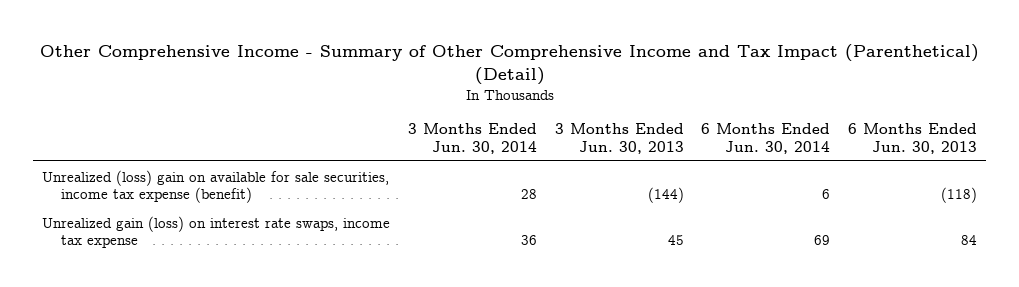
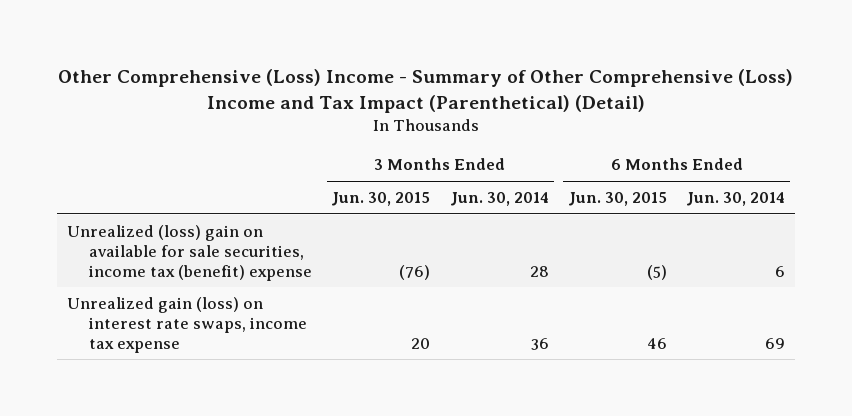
[39,43,979,85] Other Comprehensive Income - Summary of Other Comprehensive Income and Tax Impact (Parenthetical) (Detail) -> [58,69,794,113] Other Comprehensive (Loss) Income - Summary of Other Comprehensive (Loss) Income and Tax Impact (Parenthetical) (Detail)
[554,123,684,154] 3 Months Ended Jun. 30, 2013 -> none
[847,123,977,154] 6 Months Ended Jun. 30, 2013 -> none
none -> [331,192,431,207] Jun. 30, 2015
none -> [567,192,667,207] Jun. 30, 2015
[42,169,390,203] Unrealized (loss) gain on available for sale securities, income tax expense (benefit) -> [66,225,313,281] Unrealized (loss) gain on available for sale securities, income tax (benefit) expense

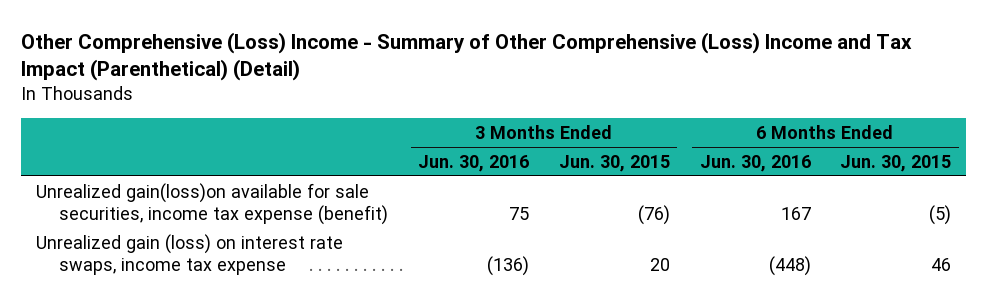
[449,192,549,207] Jun. 30, 2014 -> none
[686,192,786,207] Jun. 30, 2014 -> none
none -> [417,154,529,172] Jun. 30, 2016
none -> [699,154,811,172] Jun. 30, 2016
[66,225,313,281] Unrealized (loss) gain on available for sale securities, income tax (benefit) expense -> [35,182,389,226] Unrealized gain(loss)on available for sale securities, income tax expense (benefit)

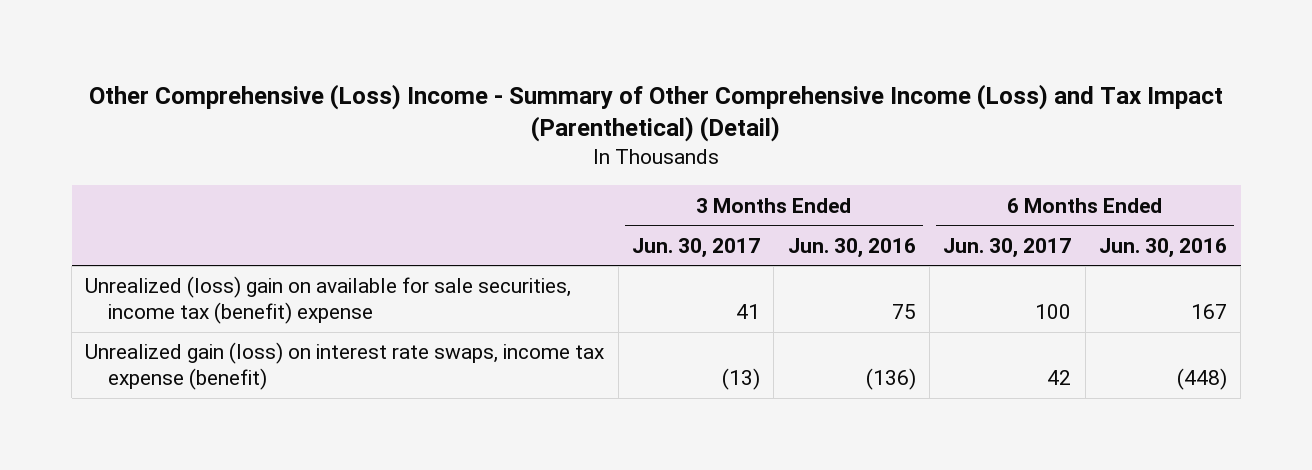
[20,31,912,82] Other Comprehensive (Loss) Income - Summary of Other Comprehensive (Loss) Income and Tax Impact (Parenthetical) (Detail) -> [89,83,1224,143] Other Comprehensive (Loss) Income - Summary of Other Comprehensive Income (Loss) and Tax Impact (Parenthetical) (Detail)
[558,154,670,172] Jun. 30, 2015 -> none
[840,154,952,172] Jun. 30, 2015 -> none
none -> [632,237,761,258] Jun. 30, 2017
none -> [943,237,1072,258] Jun. 30, 2017
[35,182,389,226] Unrealized gain(loss)on available for sale securities, income tax expense (benefit) -> [85,276,572,325] Unrealized (loss) gain on available for sale securities, income tax (benefit) expense
[35,233,343,276] Unrealized gain (loss) on interest rate swaps, income tax expense -> [85,342,605,391] Unrealized gain (loss) on interest rate swaps, income tax expense (benefit)

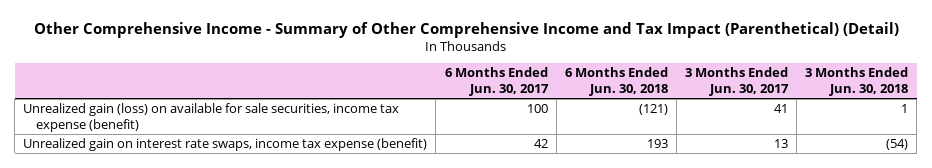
[89,83,1224,143] Other Comprehensive (Loss) Income - Summary of Other Comprehensive Income (Loss) and Tax Impact (Parenthetical) (Detail) -> [33,22,899,39] Other Comprehensive Income - Summary of Other Comprehensive Income and Tax Impact (Parenthetical) (Detail)
[787,237,916,258] Jun. 30, 2016 -> none
[1098,237,1227,258] Jun. 30, 2016 -> none
none -> [564,67,668,97] 6 Months Ended Jun. 30, 2018
none -> [805,67,909,97] 3 Months Ended Jun. 30, 2018
[85,276,572,325] Unrealized (loss) gain on available for sale securities, income tax (benefit) expense -> [23,103,400,132] Unrealized gain (loss) on available for sale securities, income tax expense (benefit)
[85,342,605,391] Unrealized gain (loss) on interest rate swaps, income tax expense (benefit) -> [23,138,428,152] Unrealized gain on interest rate swaps, income tax expense (benefit)
[722,368,761,391] (13) -> [774,139,789,149] 13

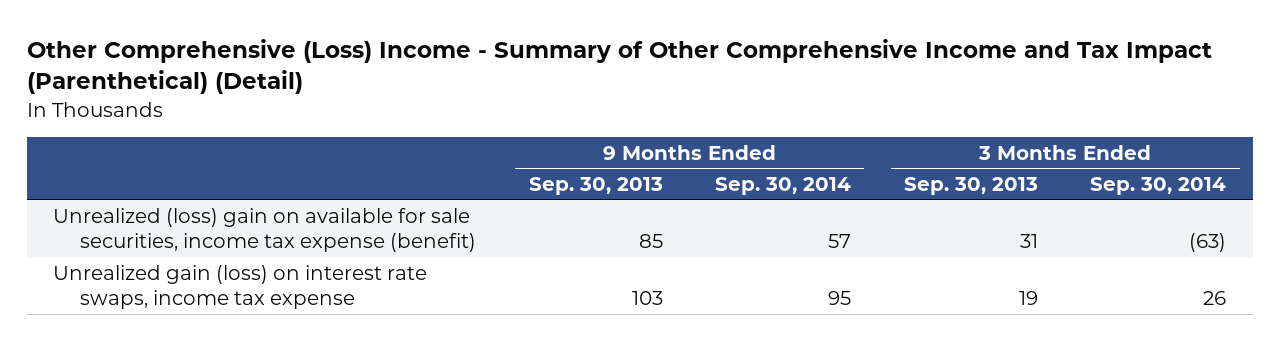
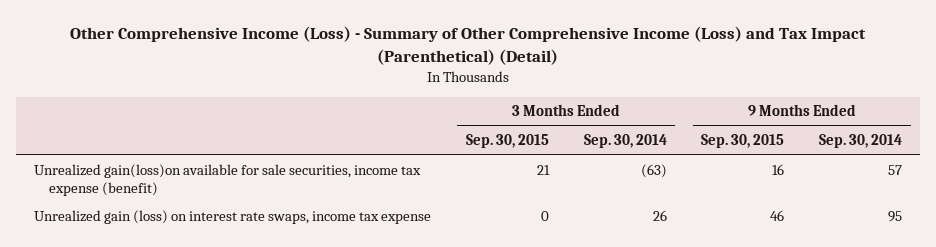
[26,39,1212,95] Other Comprehensive (Loss) Income - Summary of Other Comprehensive Income and Tax Impact (Parenthetical) (Detail) -> [70,26,867,66] Other Comprehensive Income (Loss) - Summary of Other Comprehensive Income (Loss) and Tax Impact (Parenthetical) (Detail)
[528,176,663,195] Sep. 30, 2013 -> none
[903,176,1038,195] Sep. 30, 2013 -> none
none -> [465,134,549,149] Sep. 30, 2015
none -> [701,134,785,149] Sep. 30, 2015
[53,207,476,253] Unrealized (loss) gain on available for sale securities, income tax expense (benefit) -> [33,164,421,196] Unrealized gain(loss)on available for sale securities, income tax expense (benefit)

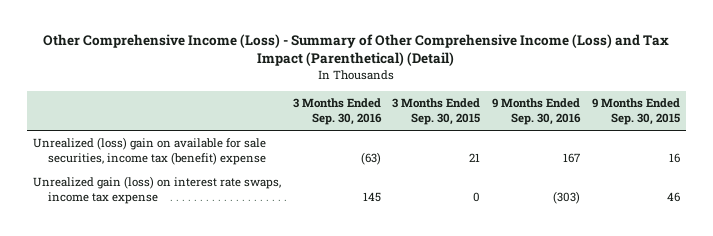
[583,134,667,149] Sep. 30, 2014 -> none
[819,134,903,149] Sep. 30, 2014 -> none
none -> [292,98,382,126] 3 Months Ended Sep. 30, 2016
none -> [492,98,582,126] 9 Months Ended Sep. 30, 2016
[33,164,421,196] Unrealized gain(loss)on available for sale securities, income tax expense (benefit) -> [32,137,266,166] Unrealized (loss) gain on available for sale securities, income tax (benefit) expense

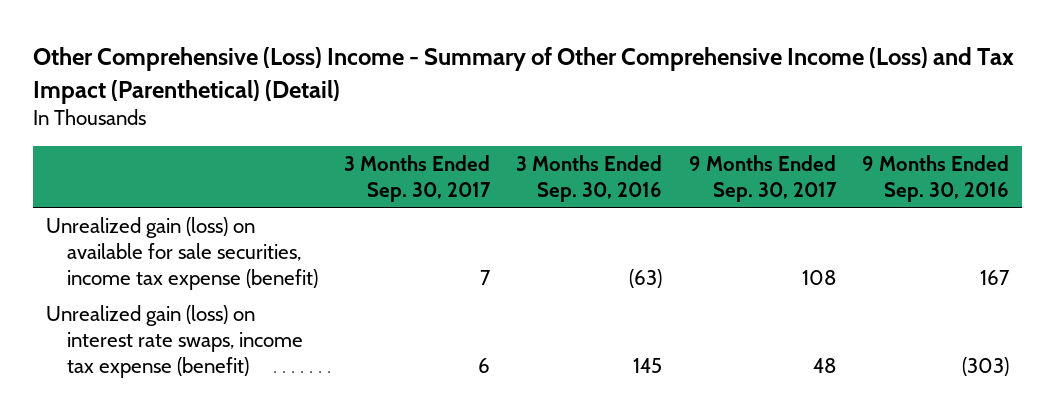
[43,34,670,67] Other Comprehensive Income (Loss) - Summary of Other Comprehensive Income (Loss) and Tax Impact (Parenthetical) (Detail) -> [33,47,1015,104] Other Comprehensive (Loss) Income - Summary of Other Comprehensive Income (Loss) and Tax Impact (Parenthetical) (Detail)
[392,98,481,126] 3 Months Ended Sep. 30, 2015 -> none
[591,98,680,126] 9 Months Ended Sep. 30, 2015 -> none
none -> [344,154,492,203] 3 Months Ended Sep. 30, 2017
none -> [688,154,837,203] 9 Months Ended Sep. 30, 2017
[32,137,266,166] Unrealized (loss) gain on available for sale securities, income tax (benefit) expense -> [46,216,318,291] Unrealized gain (loss) on available for sale securities, income tax expense (benefit)
[32,176,281,205] Unrealized gain (loss) on interest rate swaps, income tax expense -> [46,304,303,379] Unrealized gain (loss) on interest rate swaps, income tax expense (benefit)

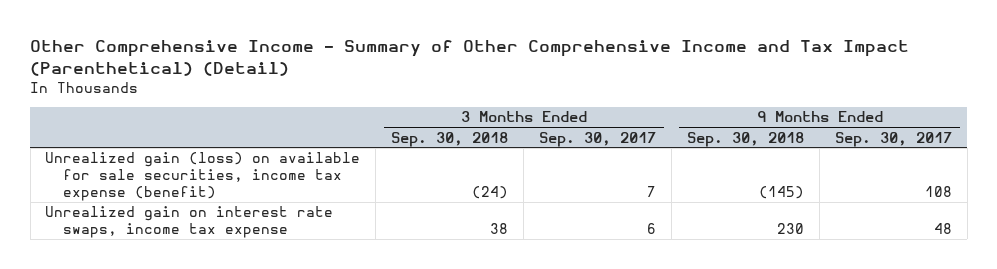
[33,47,1015,104] Other Comprehensive (Loss) Income - Summary of Other Comprehensive Income (Loss) and Tax Impact (Parenthetical) (Detail) -> [30,39,910,76] Other Comprehensive Income - Summary of Other Comprehensive Income and Tax Impact (Parenthetical) (Detail)
[516,154,663,203] 3 Months Ended Sep. 30, 2016 -> none
[861,154,1009,203] 9 Months Ended Sep. 30, 2016 -> none
none -> [391,131,509,147] Sep. 30, 2018
none -> [687,131,805,147] Sep. 30, 2018
[46,304,303,379] Unrealized gain (loss) on interest rate swaps, income tax expense (benefit) -> [45,206,334,239] Unrealized gain on interest rate swaps, income tax expense

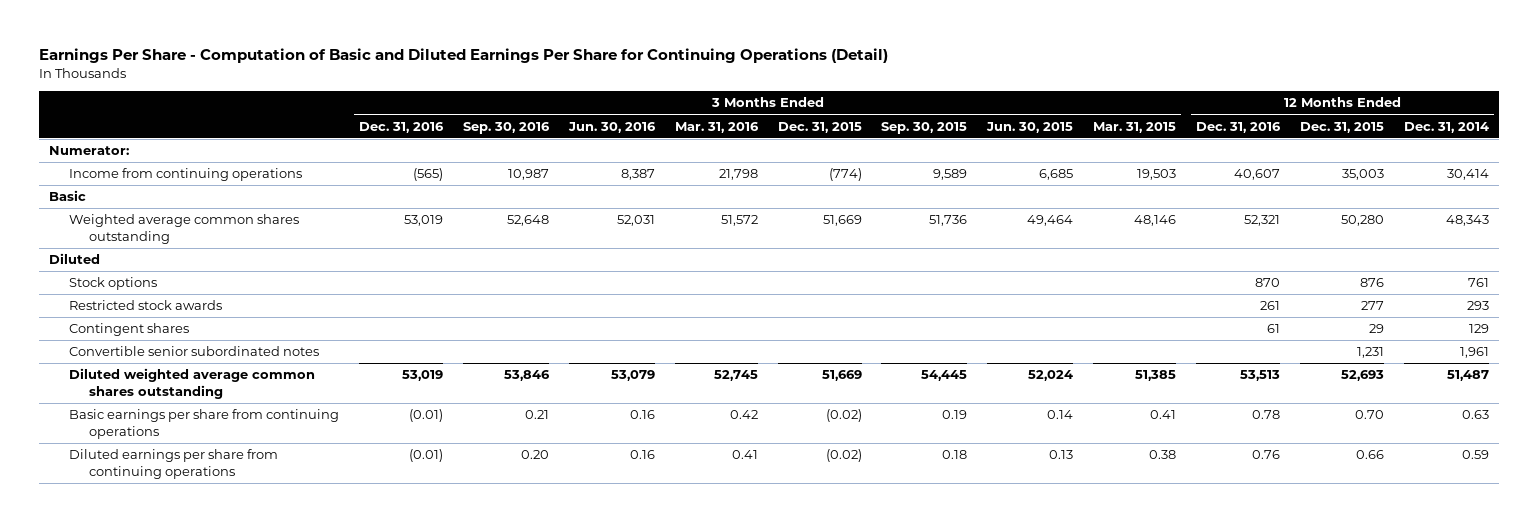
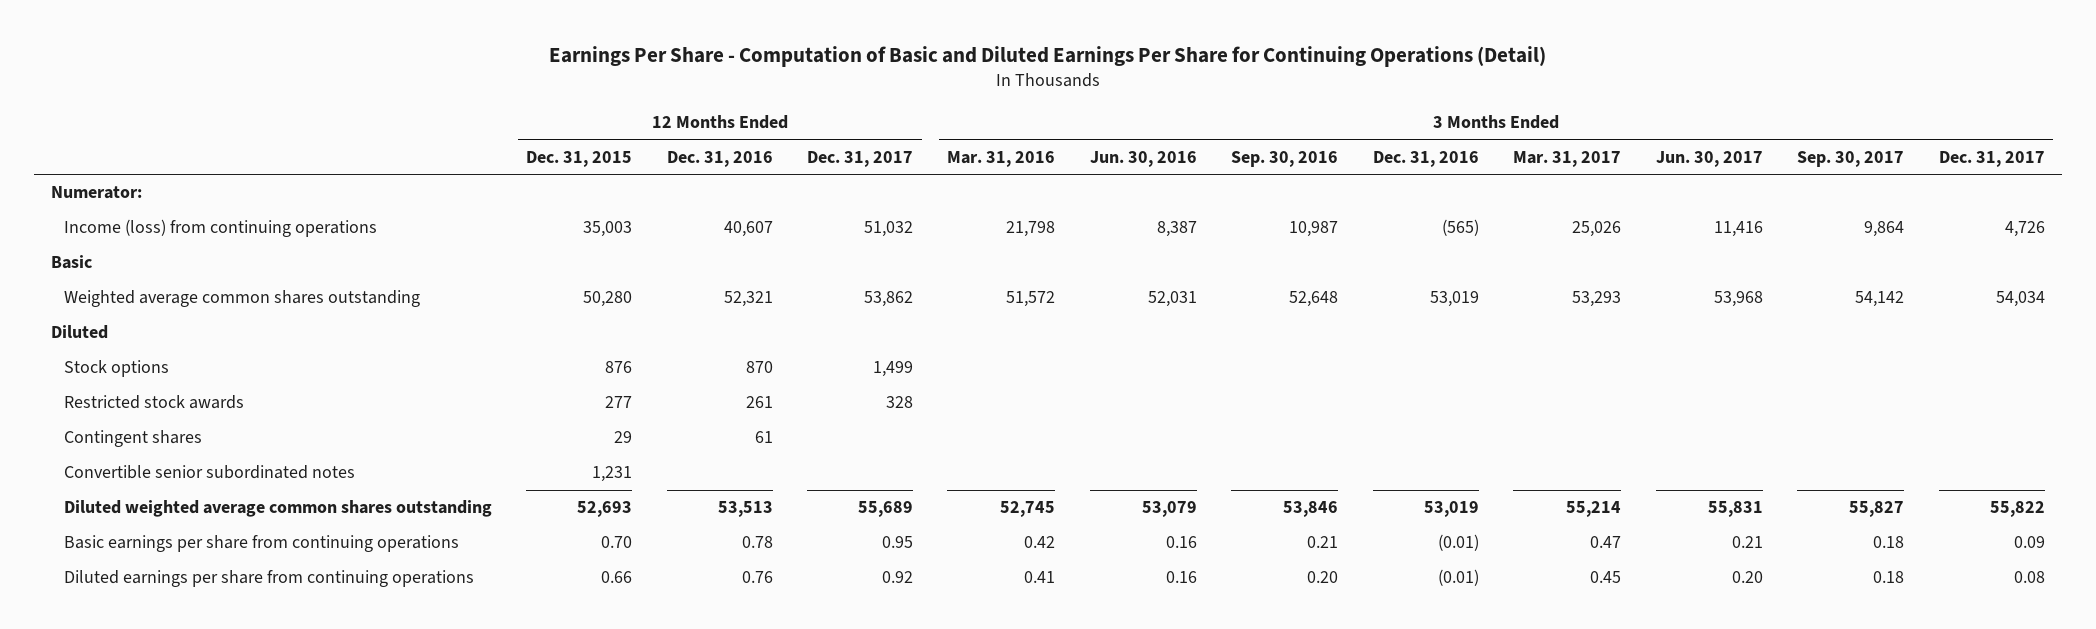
[777,121,862,133] Dec. 31, 2015 -> none
[881,121,968,134] Sep. 30, 2015 -> none
[986,121,1074,133] Jun. 30, 2015 -> none
[1093,121,1177,133] Mar. 31, 2015 -> none
[1403,121,1489,133] Dec. 31, 2014 -> none
none -> [807,150,914,167] Dec. 31, 2017
none -> [1513,150,1622,167] Mar. 31, 2017
none -> [1655,150,1763,167] Jun. 30, 2017
none -> [1797,150,1905,167] Sep. 30, 2017
none -> [1938,150,2045,167] Dec. 31, 2017
[69,168,303,182] Income from continuing operations -> [63,219,377,238] Income (loss) from continuing operations

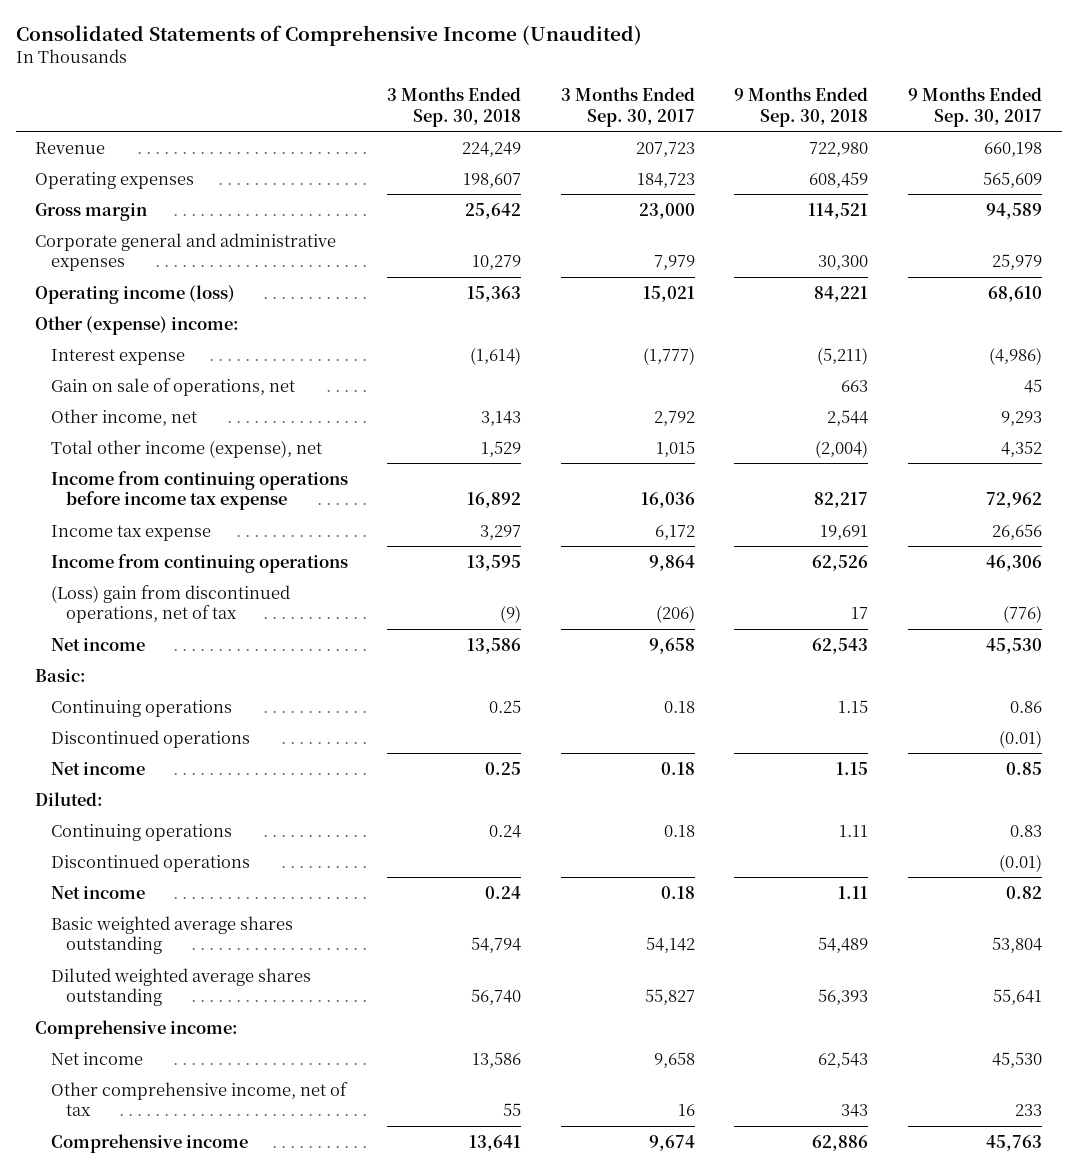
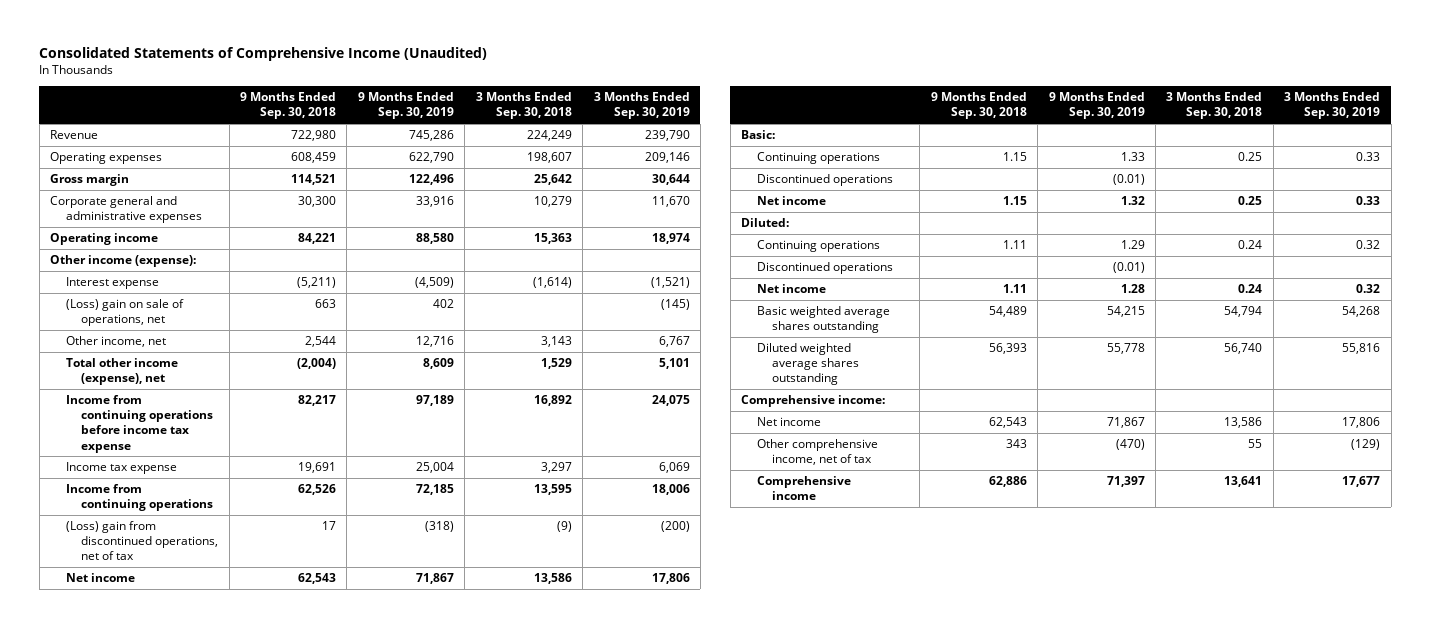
[560,87,695,127] 3 Months Ended Sep. 30, 2017 -> none
[908,87,1043,127] 9 Months Ended Sep. 30, 2017 -> none
none -> [357,92,454,120] 9 Months Ended Sep. 30, 2019
none -> [593,92,690,120] 3 Months Ended Sep. 30, 2019
[35,284,236,304] Operating income (loss) -> [50,233,159,246] Operating income
[35,315,240,335] Other (expense) income: -> [50,255,197,268] Other income (expense):
[50,377,295,396] Gain on sale of operations, net -> [65,299,184,327] (Loss) gain on sale of operations, net

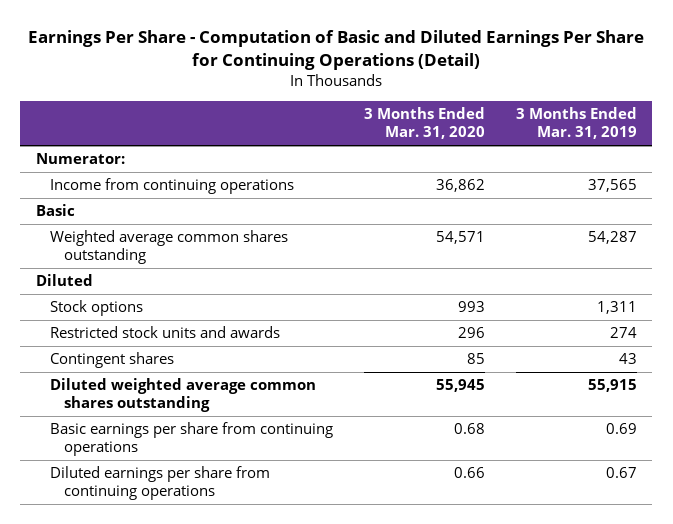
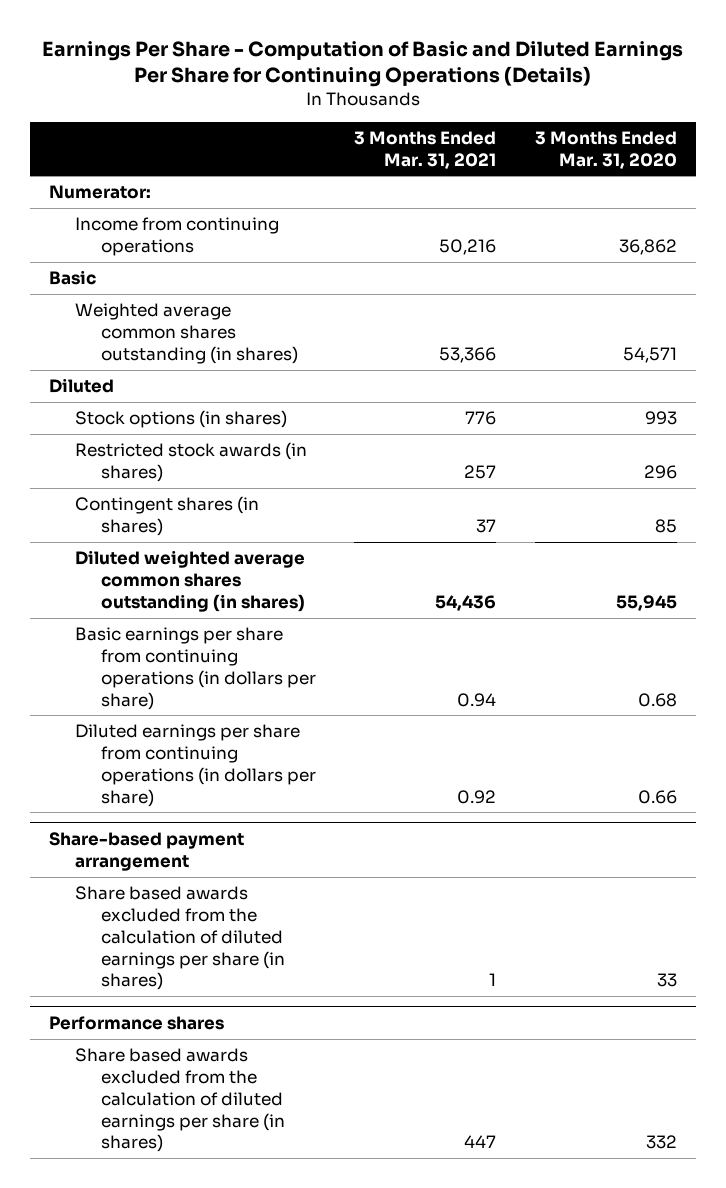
[28,30,645,71] Earnings Per Share - Computation of Basic and Diluted Earnings Per Share for Continuing Operations (Detail) -> [42,40,684,88] Earnings Per Share - Computation of Basic and Diluted Earnings Per Share for Continuing Operations (Details)
[515,107,637,140] 3 Months Ended Mar. 31, 2019 -> none
none -> [354,130,497,169] 3 Months Ended Mar. 31, 2021
[49,230,288,265] Weighted average common shares outstanding -> [74,303,298,364] Weighted average common shares outstanding (in shares)
[49,300,143,317] Stock options -> [74,410,287,429] Stock options (in shares)
[49,326,280,339] Restricted stock units and awards -> [74,442,307,482] Restricted stock awards (in shares)
[49,352,174,369] Contingent shares -> [74,496,259,536] Contingent shares (in shares)
[49,378,316,413] Diluted weighted average common shares outstanding -> [74,550,305,612] Diluted weighted average common shares outstanding (in shares)
[49,422,333,457] Basic earnings per share from continuing operations -> [74,627,316,710] Basic earnings per share from continuing operations (in dollars per share)
[49,466,270,501] Diluted earnings per share from continuing operations -> [74,724,316,807] Diluted earnings per share from continuing operations (in dollars per share)
none -> [49,832,245,871] Share-based payment arrangement
none -> [74,886,285,991] Share based awards excluded from the calculation of diluted earnings per share (in shares)
none -> [49,1016,225,1031] Performance shares
none -> [74,1048,285,1153] Share based awards excluded from the calculation of diluted earnings per share (in shares)

